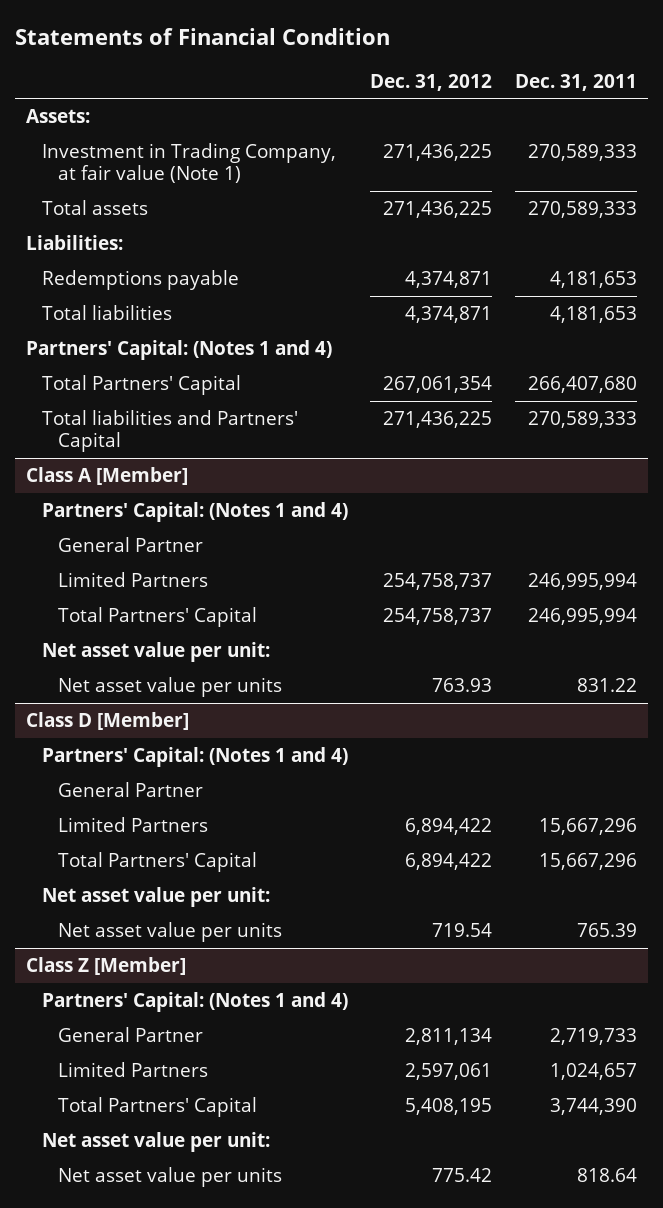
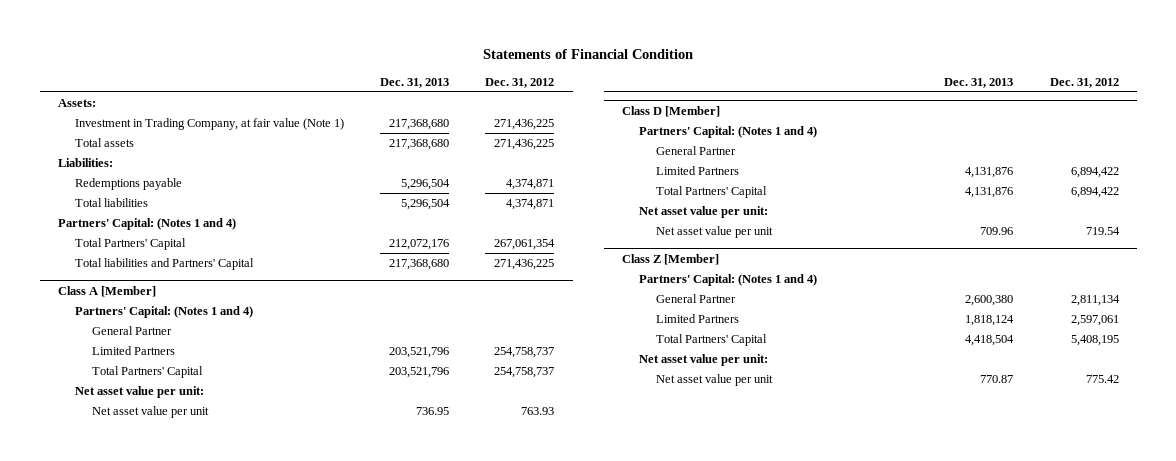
[514,73,637,91] Dec. 31, 2011 -> none
none -> [380,77,450,88] Dec. 31, 2013
[57,677,282,698] Net asset value per units -> [92,406,210,419] Net asset value per unit
[57,922,282,943] Net asset value per units -> [656,226,774,239] Net asset value per unit
[57,1167,282,1188] Net asset value per units -> [656,374,774,387] Net asset value per unit

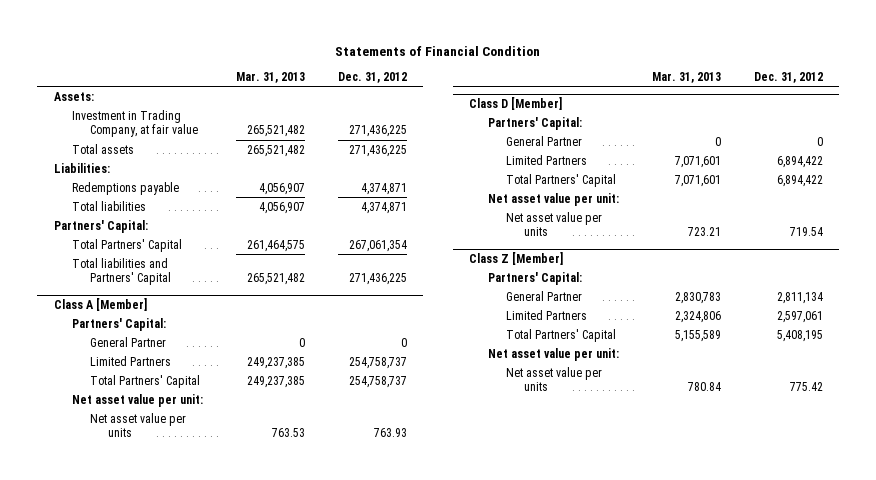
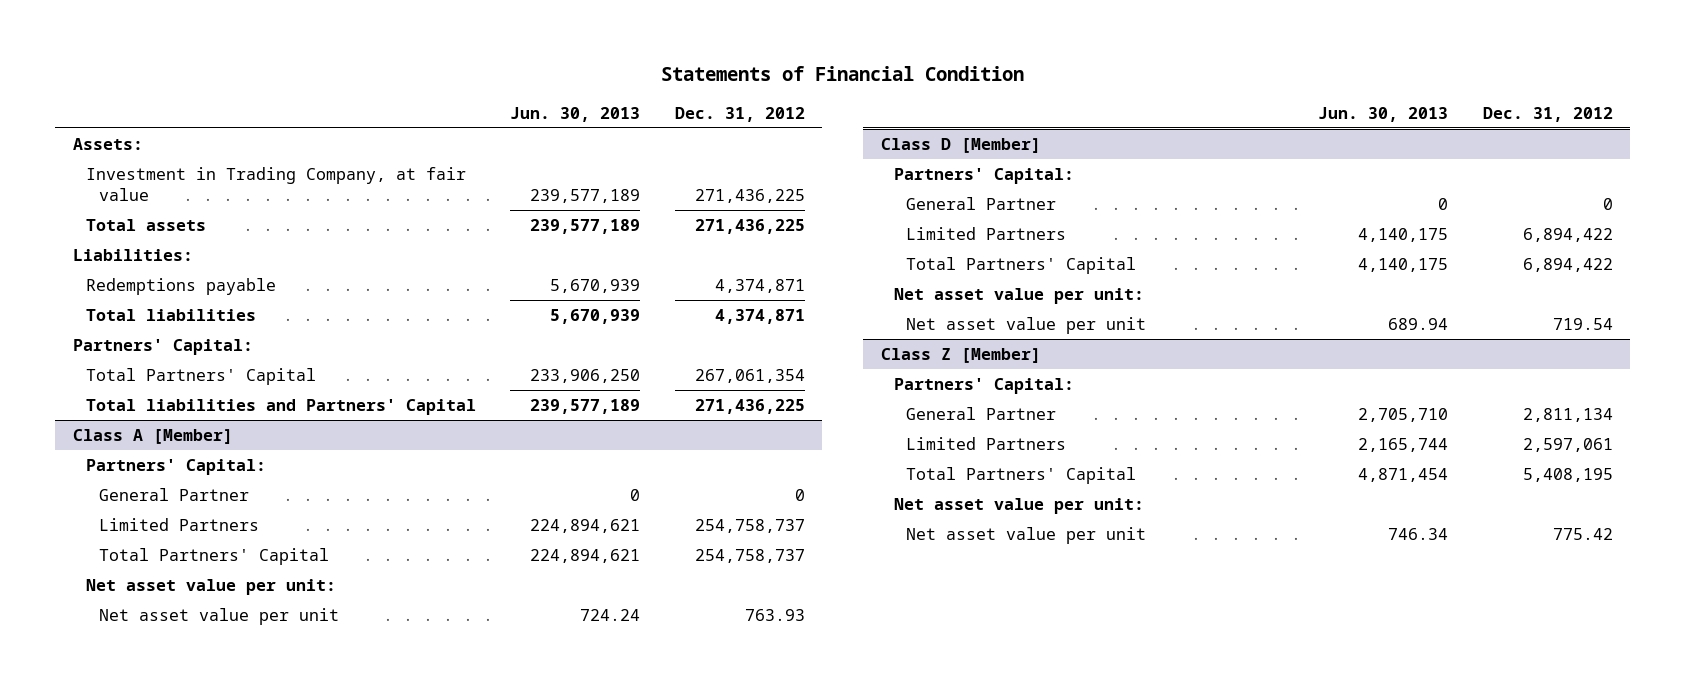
[235,71,305,83] Mar. 31, 2013 -> none
none -> [510,106,641,122] Jun. 30, 2013
[89,412,186,438] Net asset value per units -> [98,607,339,625] Net asset value per unit
[505,211,602,237] Net asset value per units -> [906,316,1147,334] Net asset value per unit
[505,366,602,392] Net asset value per units -> [906,526,1147,544] Net asset value per unit

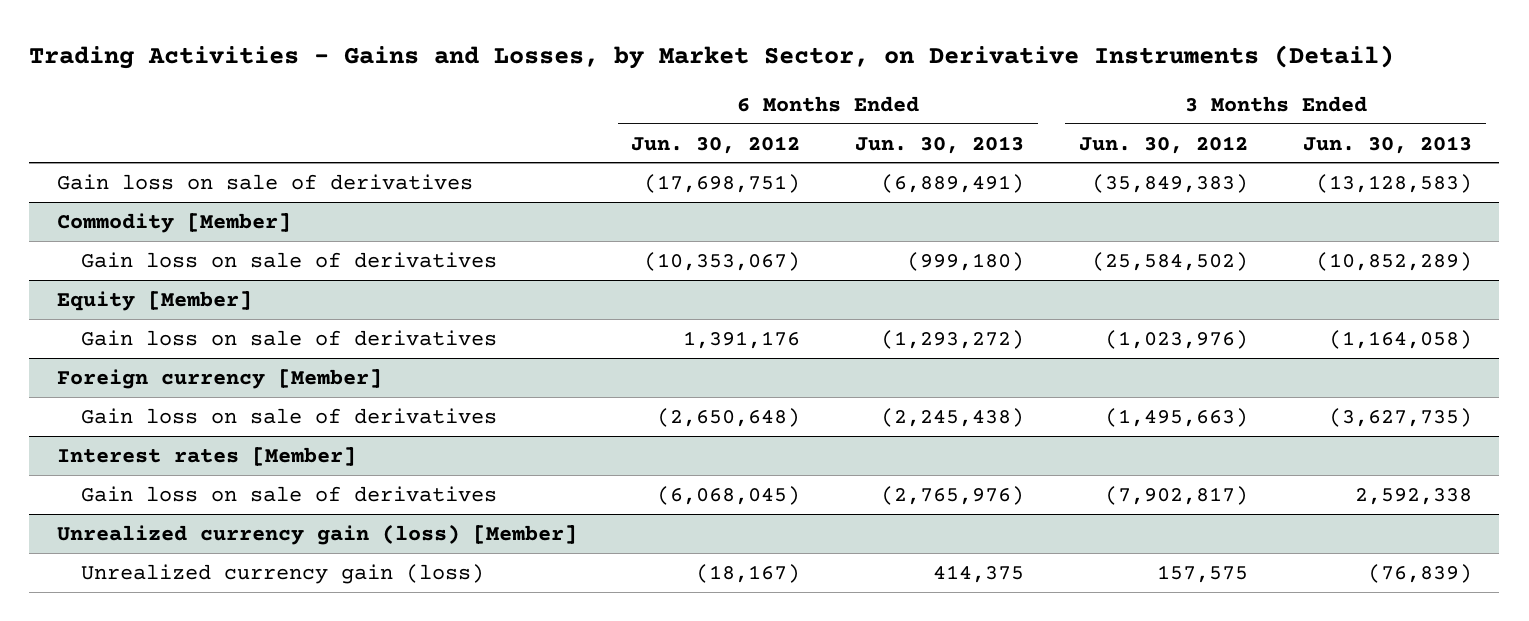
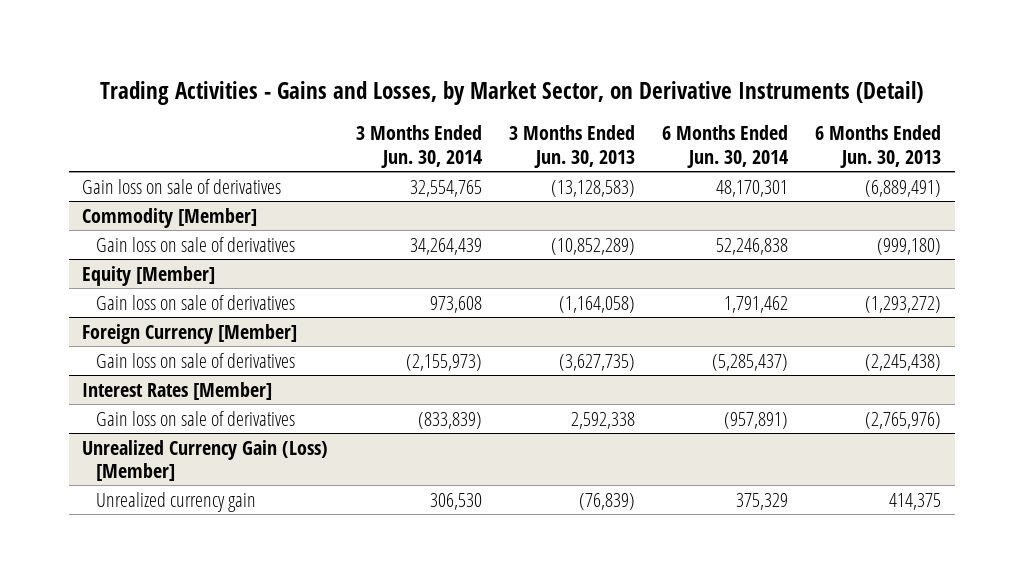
[631,135,801,154] Jun. 30, 2012 -> none
[1079,135,1249,154] Jun. 30, 2012 -> none
none -> [355,125,482,168] 3 Months Ended Jun. 30, 2014
none -> [662,125,789,168] 6 Months Ended Jun. 30, 2014
[56,368,382,389] Foreign currency [Member] -> [82,323,298,344] Foreign Currency [Member]
[56,446,356,466] Interest rates [Member] -> [82,381,273,400] Interest Rates [Member]
[56,523,577,545] Unrealized currency gain (loss) [Member] -> [82,439,329,481] Unrealized Currency Gain (Loss) [Member]
[81,563,485,584] Unrealized currency gain (loss) -> [96,491,257,512] Unrealized currency gain

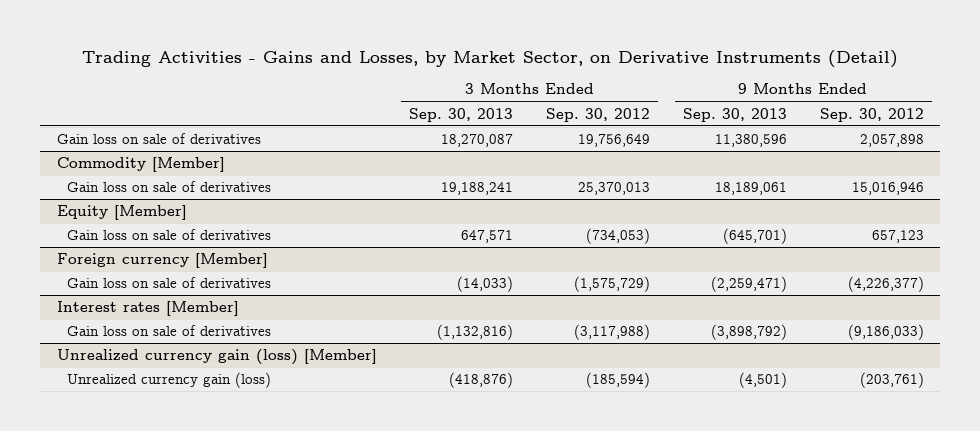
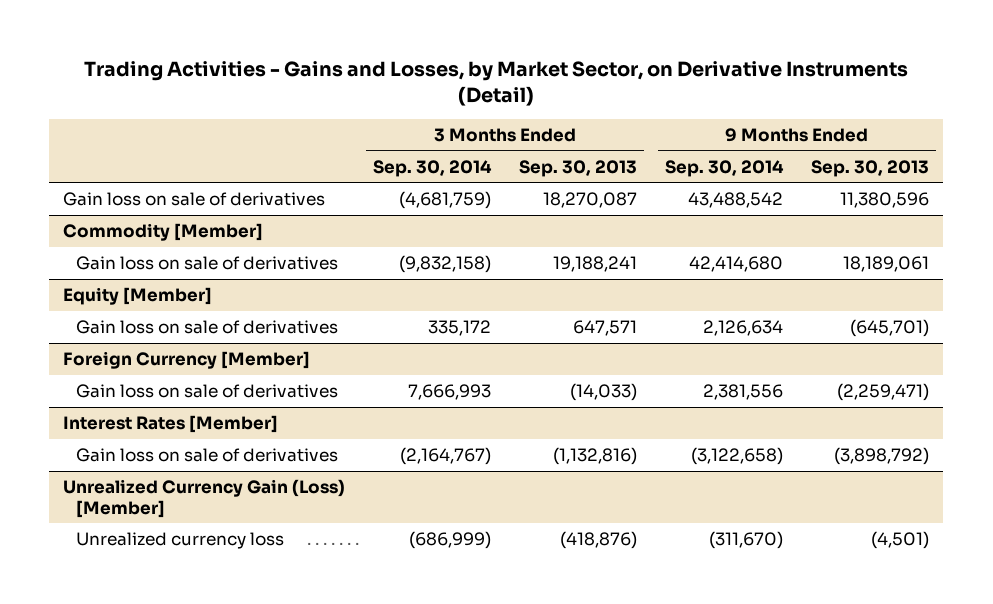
[546,107,651,122] Sep. 30, 2012 -> none
[819,107,924,122] Sep. 30, 2012 -> none
none -> [373,159,493,177] Sep. 30, 2014
none -> [665,159,785,177] Sep. 30, 2014
[56,253,268,269] Foreign currency [Member] -> [63,350,311,369] Foreign Currency [Member]
[56,301,239,317] Interest rates [Member] -> [63,414,279,433] Interest Rates [Member]
[56,349,377,366] Unrealized currency gain (loss) [Member] -> [63,478,346,518] Unrealized Currency Gain (Loss) [Member]
[67,372,272,389] Unrealized currency gain (loss) -> [75,531,284,549] Unrealized currency loss

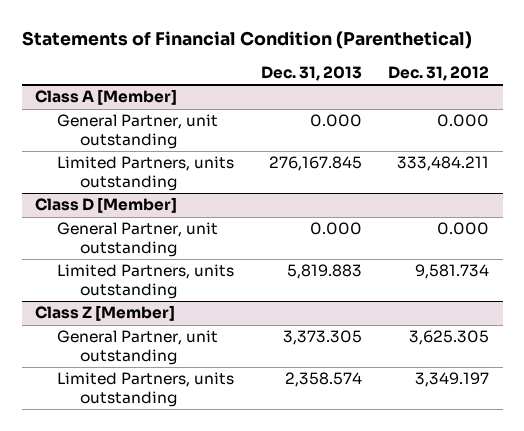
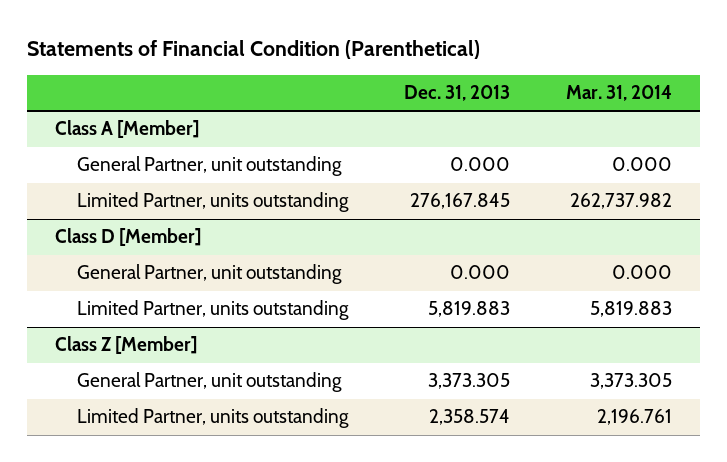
[388,65,490,81] Dec. 31, 2012 -> none
none -> [566,85,673,102] Mar. 31, 2014
[57,156,235,192] Limited Partners, units outstanding -> [76,192,349,213] Limited Partner, units outstanding
[57,264,235,300] Limited Partners, units outstanding -> [76,300,349,321] Limited Partner, units outstanding
[57,372,235,408] Limited Partners, units outstanding -> [76,408,349,429] Limited Partner, units outstanding

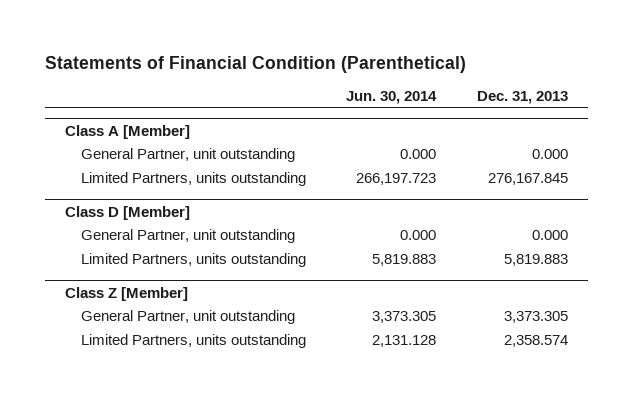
[566,85,673,102] Mar. 31, 2014 -> none
none -> [346,91,438,105] Jun. 30, 2014
[76,192,349,213] Limited Partner, units outstanding -> [81,172,307,187] Limited Partners, units outstanding
[76,300,349,321] Limited Partner, units outstanding -> [81,253,307,268] Limited Partners, units outstanding
[76,408,349,429] Limited Partner, units outstanding -> [81,334,307,349] Limited Partners, units outstanding

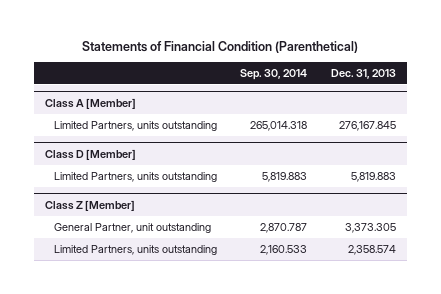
[346,91,438,105] Jun. 30, 2014 -> none
none -> [240,68,308,80] Sep. 30, 2014
[81,148,296,163] General Partner, unit outstanding -> none
[81,229,296,244] General Partner, unit outstanding -> none

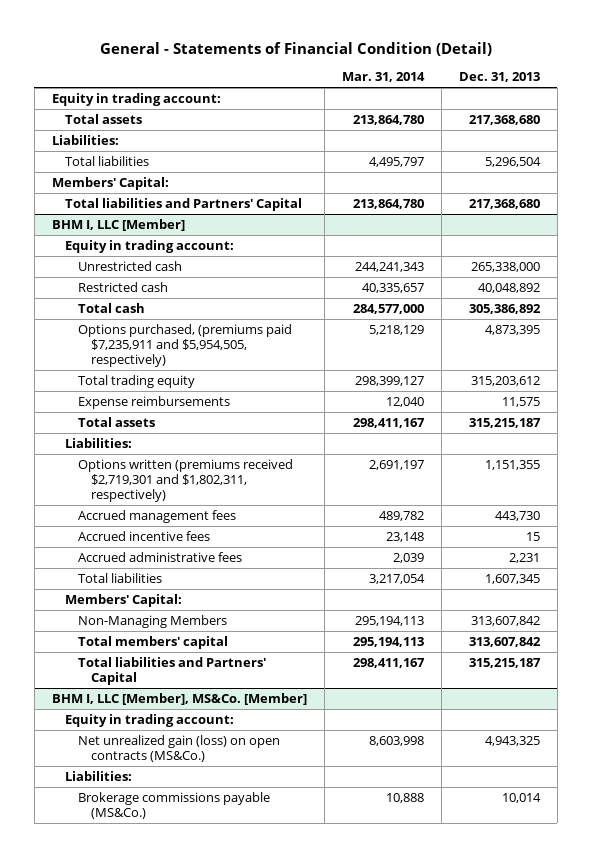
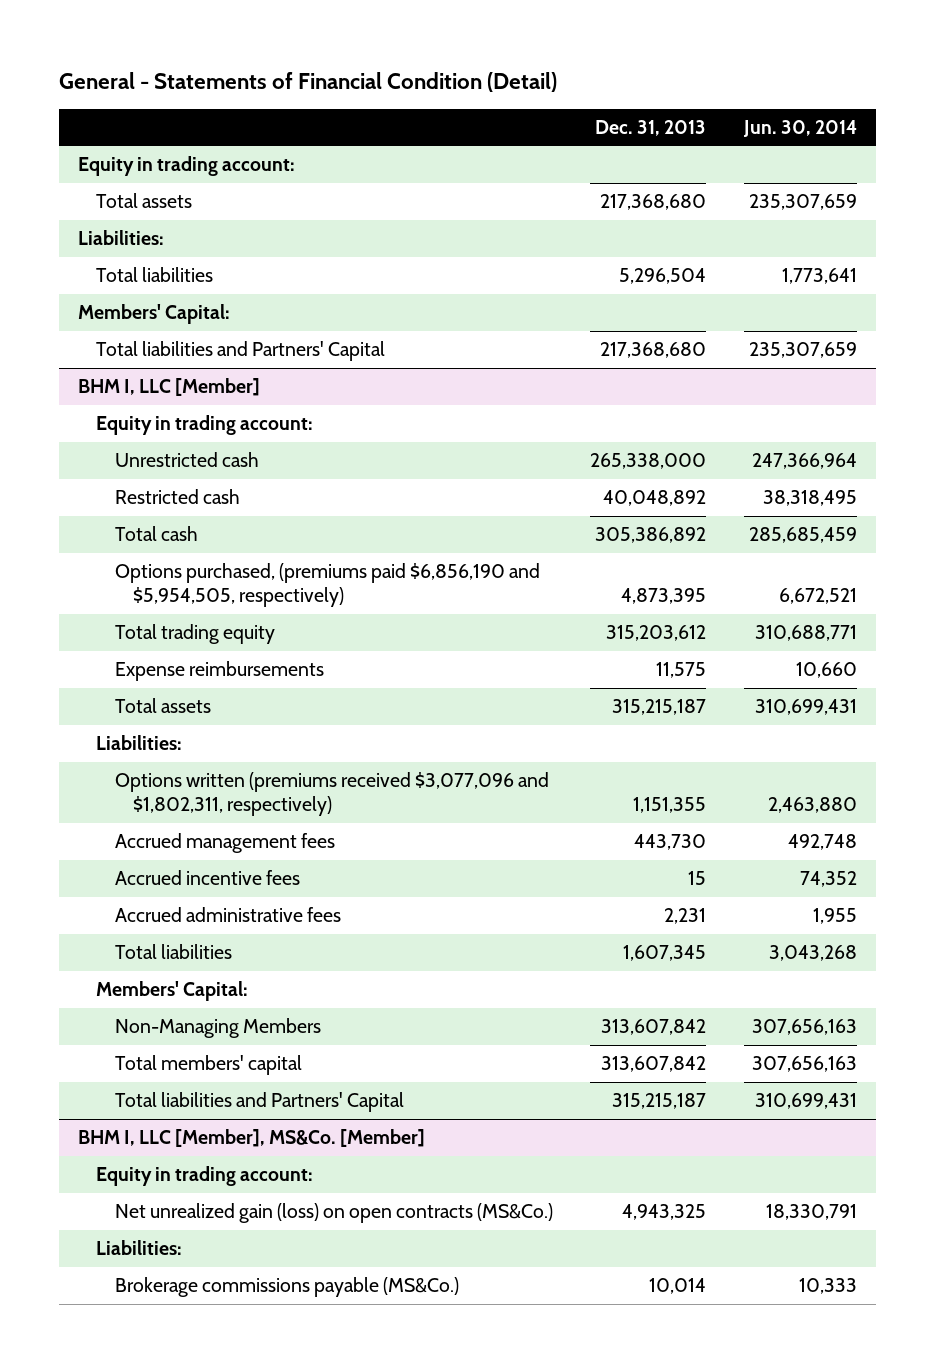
[341,72,425,83] Mar. 31, 2014 -> none
none -> [743,119,858,137] Jun. 30, 2014
[78,324,293,368] Options purchased, (premiums paid $7,235,911 and $5,954,505, respectively) -> [114,563,540,608] Options purchased, (premiums paid $6,856,190 and $5,954,505, respectively)
[78,459,294,503] Options written (premiums received $2,719,301 and $1,802,311, respectively) -> [114,772,549,817] Options written (premiums received $3,077,096 and $1,802,311, respectively)

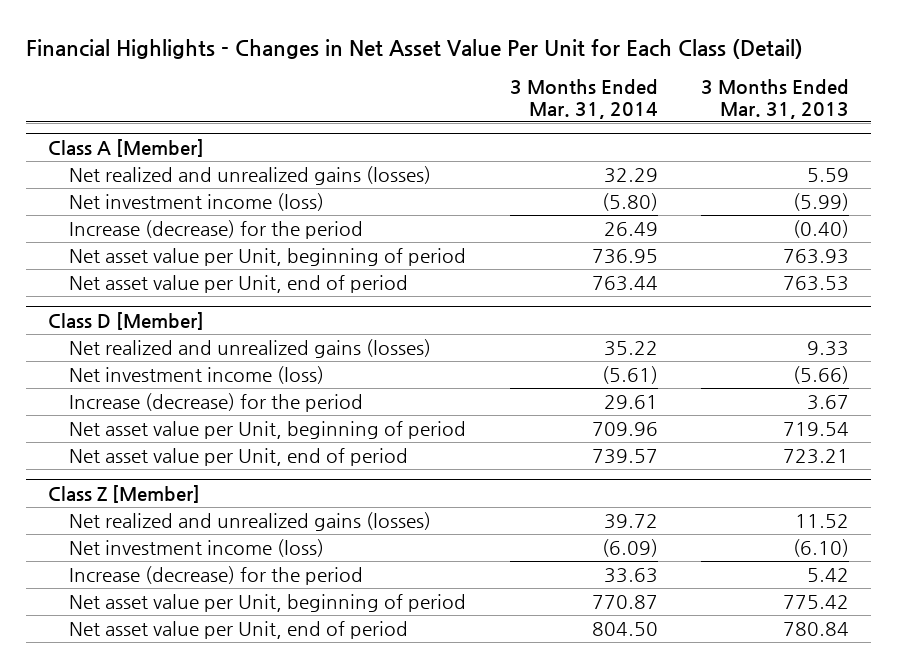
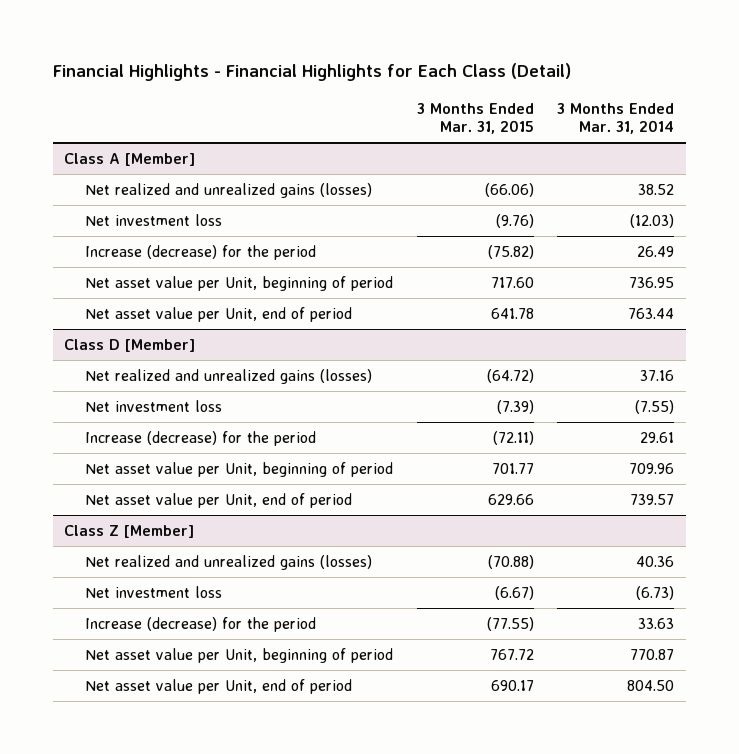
[26,38,804,59] Financial Highlights - Changes in Net Asset Value Per Unit for Each Class (Detail) -> [52,63,571,82] Financial Highlights - Financial Highlights for Each Class (Detail)
[701,79,850,119] 3 Months Ended Mar. 31, 2013 -> none
none -> [416,102,534,135] 3 Months Ended Mar. 31, 2015
[603,168,658,184] 32.29 -> [638,183,675,195] 38.52
[69,193,325,212] Net investment income (loss) -> [85,213,223,226] Net investment loss
[601,193,658,212] (5.80) -> [630,213,675,228] (12.03)
[603,341,658,357] 35.22 -> [640,369,675,381] 37.16
[69,366,325,385] Net investment income (loss) -> [85,399,223,412] Net investment loss
[601,366,658,385] (5.61) -> [635,399,675,414] (7.55)
[603,514,658,530] 39.72 -> [636,555,675,567] 40.36
[69,539,325,558] Net investment income (loss) -> [85,585,223,598] Net investment loss
[601,539,658,558] (6.09) -> [636,585,675,600] (6.73)

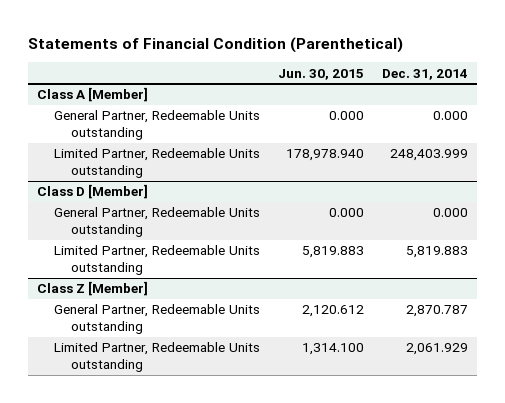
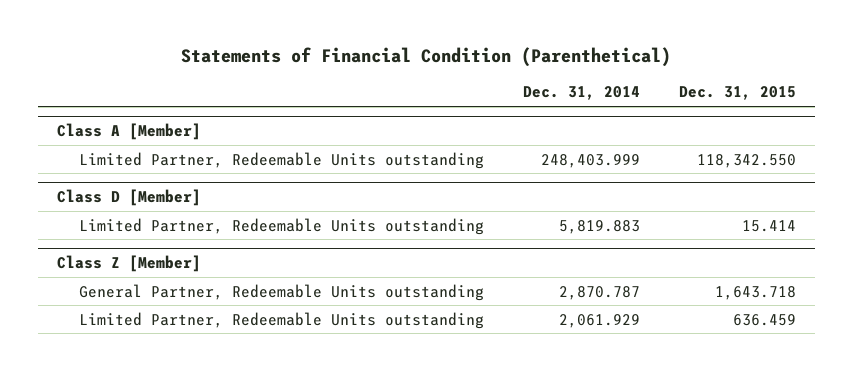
[277,68,364,80] Jun. 30, 2015 -> none
none -> [678,86,796,101] Dec. 31, 2015
[54,110,261,140] General Partner, Redeemable Units outstanding -> none
[54,207,261,237] General Partner, Redeemable Units outstanding -> none

